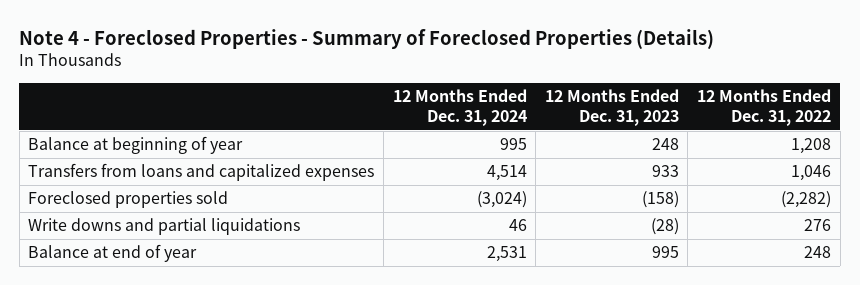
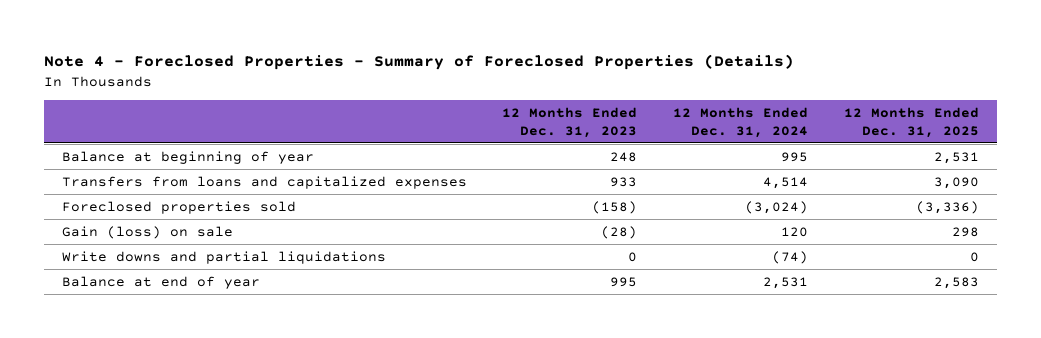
[697,88,832,127] 12 Months Ended Dec. 31, 2022 -> none
none -> [843,106,979,138] 12 Months Ended Dec. 31, 2025
none -> [61,225,233,239] Gain (loss) on sale
[508,219,527,232] 46 -> [772,250,809,264] (74)
[650,218,679,236] (28) -> [628,251,638,262] 0

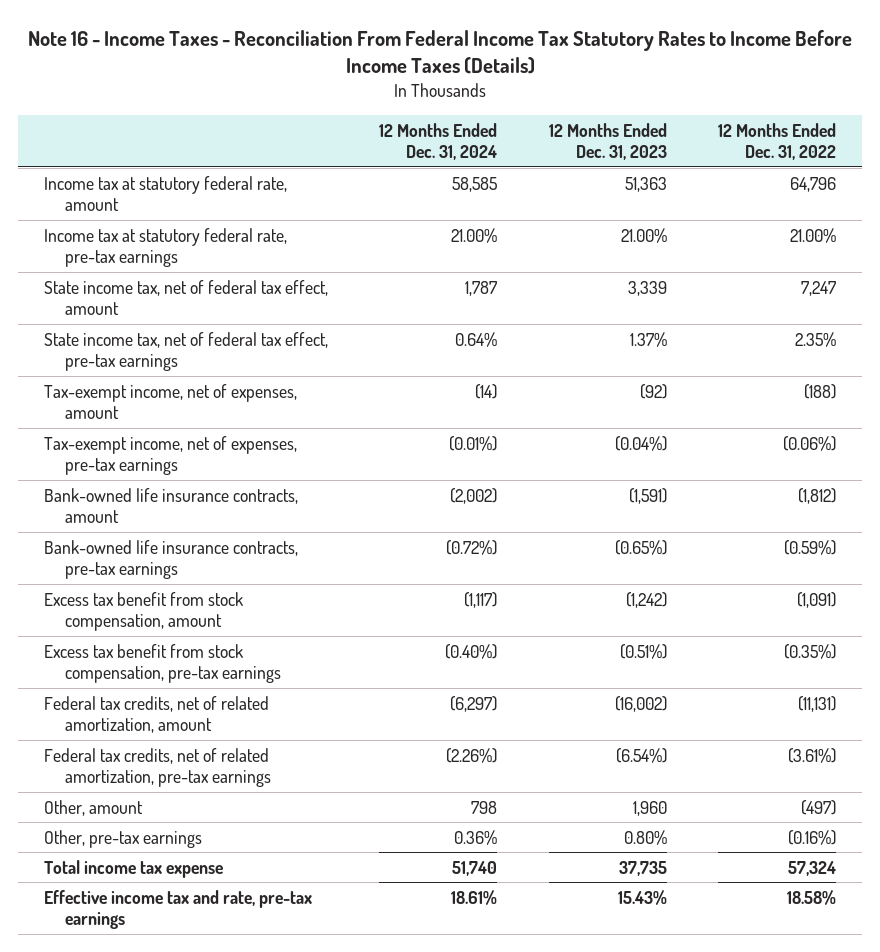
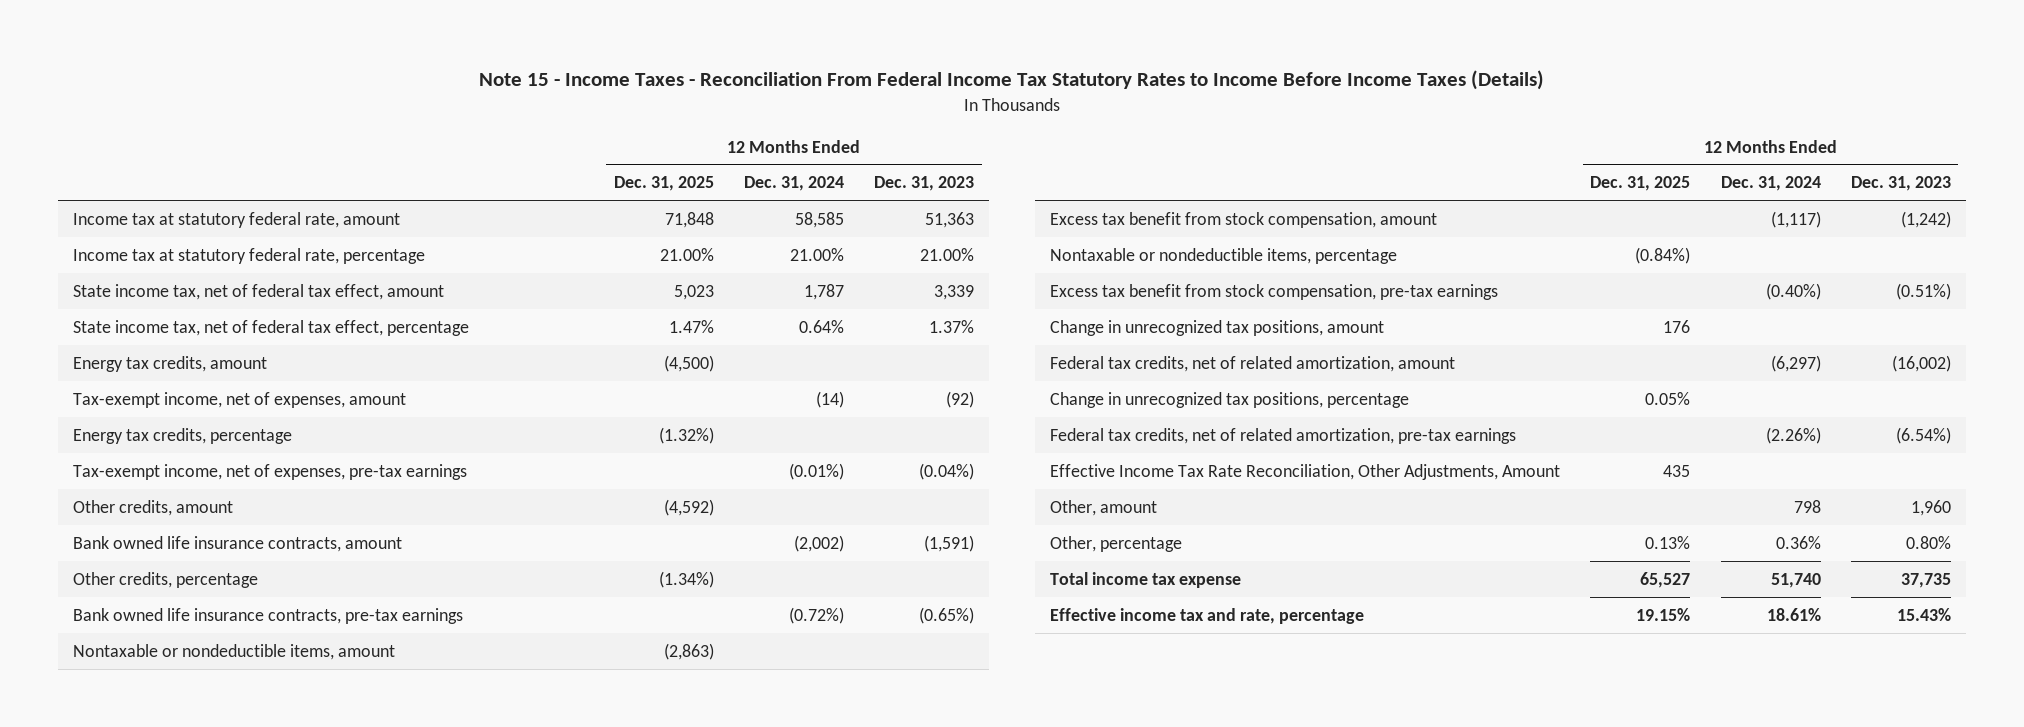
[28,29,853,75] Note 16 - Income Taxes - Reconciliation From Federal Income Tax Statutory Rates to Income Before Income Taxes (Details) -> [479,70,1545,91] Note 15 - Income Taxes - Reconciliation From Federal Income Tax Statutory Rates to Income Before Income Taxes (Details)
[718,122,837,161] 12 Months Ended Dec. 31, 2022 -> none
none -> [613,176,714,192] Dec. 31, 2025
[44,227,288,268] Income tax at statutory federal rate, pre-tax earnings -> [73,247,426,264] Income tax at statutory federal rate, percentage
[44,331,329,372] State income tax, net of federal tax effect, pre-tax earnings -> [73,319,470,336] State income tax, net of federal tax effect, percentage
none -> [73,355,268,372] Energy tax credits, amount
none -> [73,427,293,444] Energy tax credits, percentage
none -> [73,499,234,516] Other credits, amount
[44,487,299,524] Bank-owned life insurance contracts, amount -> [73,535,403,552] Bank owned life insurance contracts, amount
none -> [73,571,259,588] Other credits, percentage
[44,539,299,580] Bank-owned life insurance contracts, pre-tax earnings -> [73,607,464,624] Bank owned life insurance contracts, pre-tax earnings
none -> [73,643,396,660] Nontaxable or nondeductible items, amount
none -> [1049,247,1397,264] Nontaxable or nondeductible items, percentage
none -> [1049,319,1384,336] Change in unrecognized tax positions, amount
none -> [1049,391,1409,408] Change in unrecognized tax positions, percentage
none -> [1049,463,1560,480] Effective Income Tax Rate Reconciliation, Other Adjustments, Amount
[44,829,203,848] Other, pre-tax earnings -> [1049,535,1182,552] Other, percentage
[44,889,313,930] Effective income tax and rate, pre-tax earnings -> [1049,607,1364,624] Effective income tax and rate, percentage

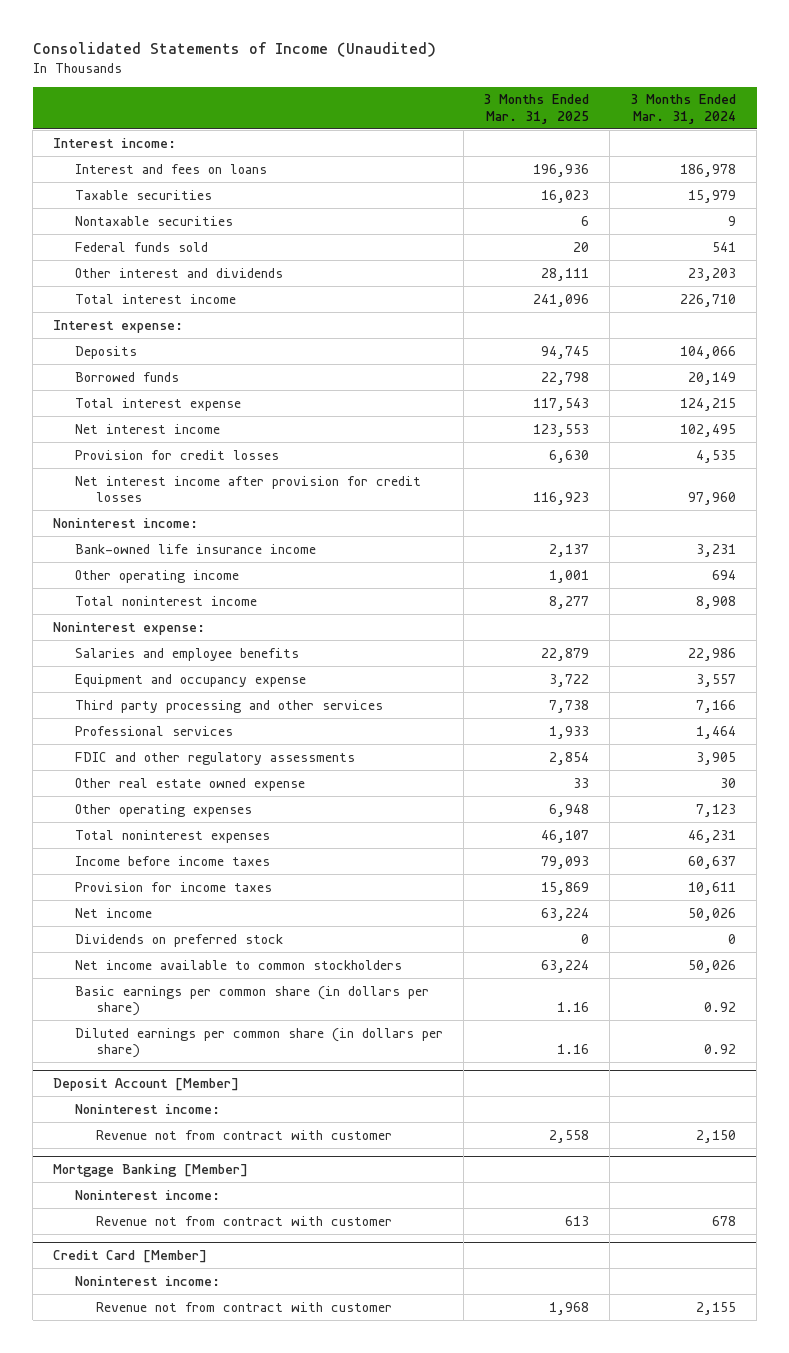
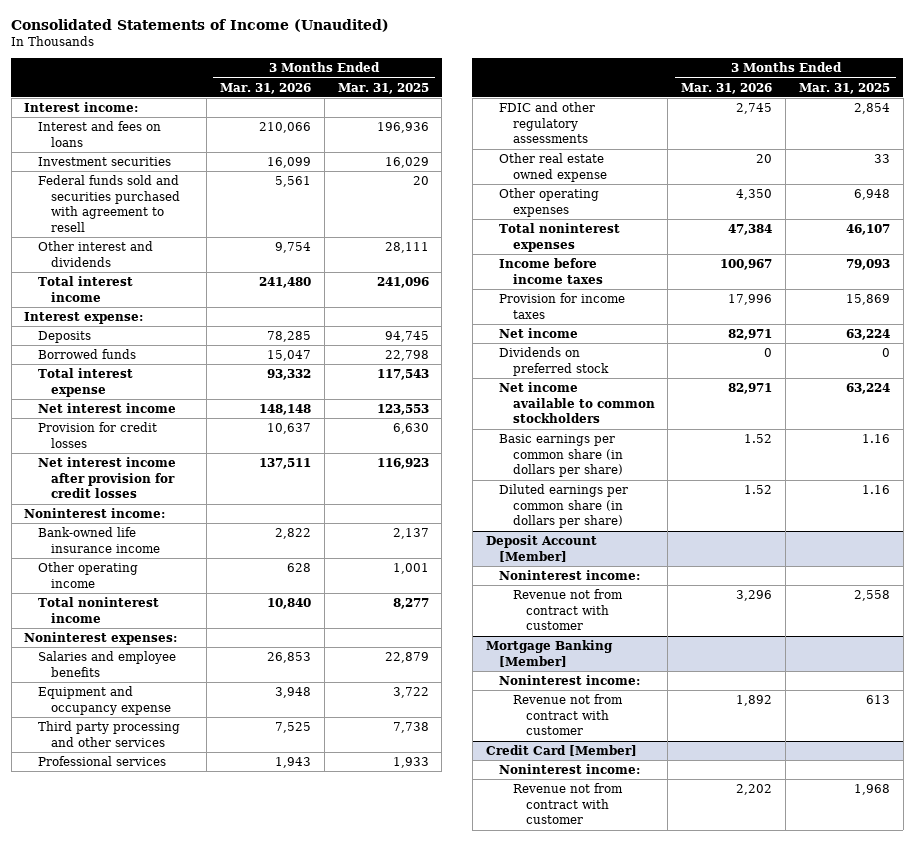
[630,94,737,124] 3 Months Ended Mar. 31, 2024 -> none
none -> [219,82,311,94] Mar. 31, 2026
[74,189,212,200] Taxable securities -> none
[74,215,233,226] Nontaxable securities -> none
none -> [37,157,171,167] Investment securities
[74,241,208,252] Federal funds sold -> [37,175,181,232] Federal funds sold and securities purchased with agreement to resell
[53,621,206,635] Noninterest expense: -> [24,632,178,646] Noninterest expenses:

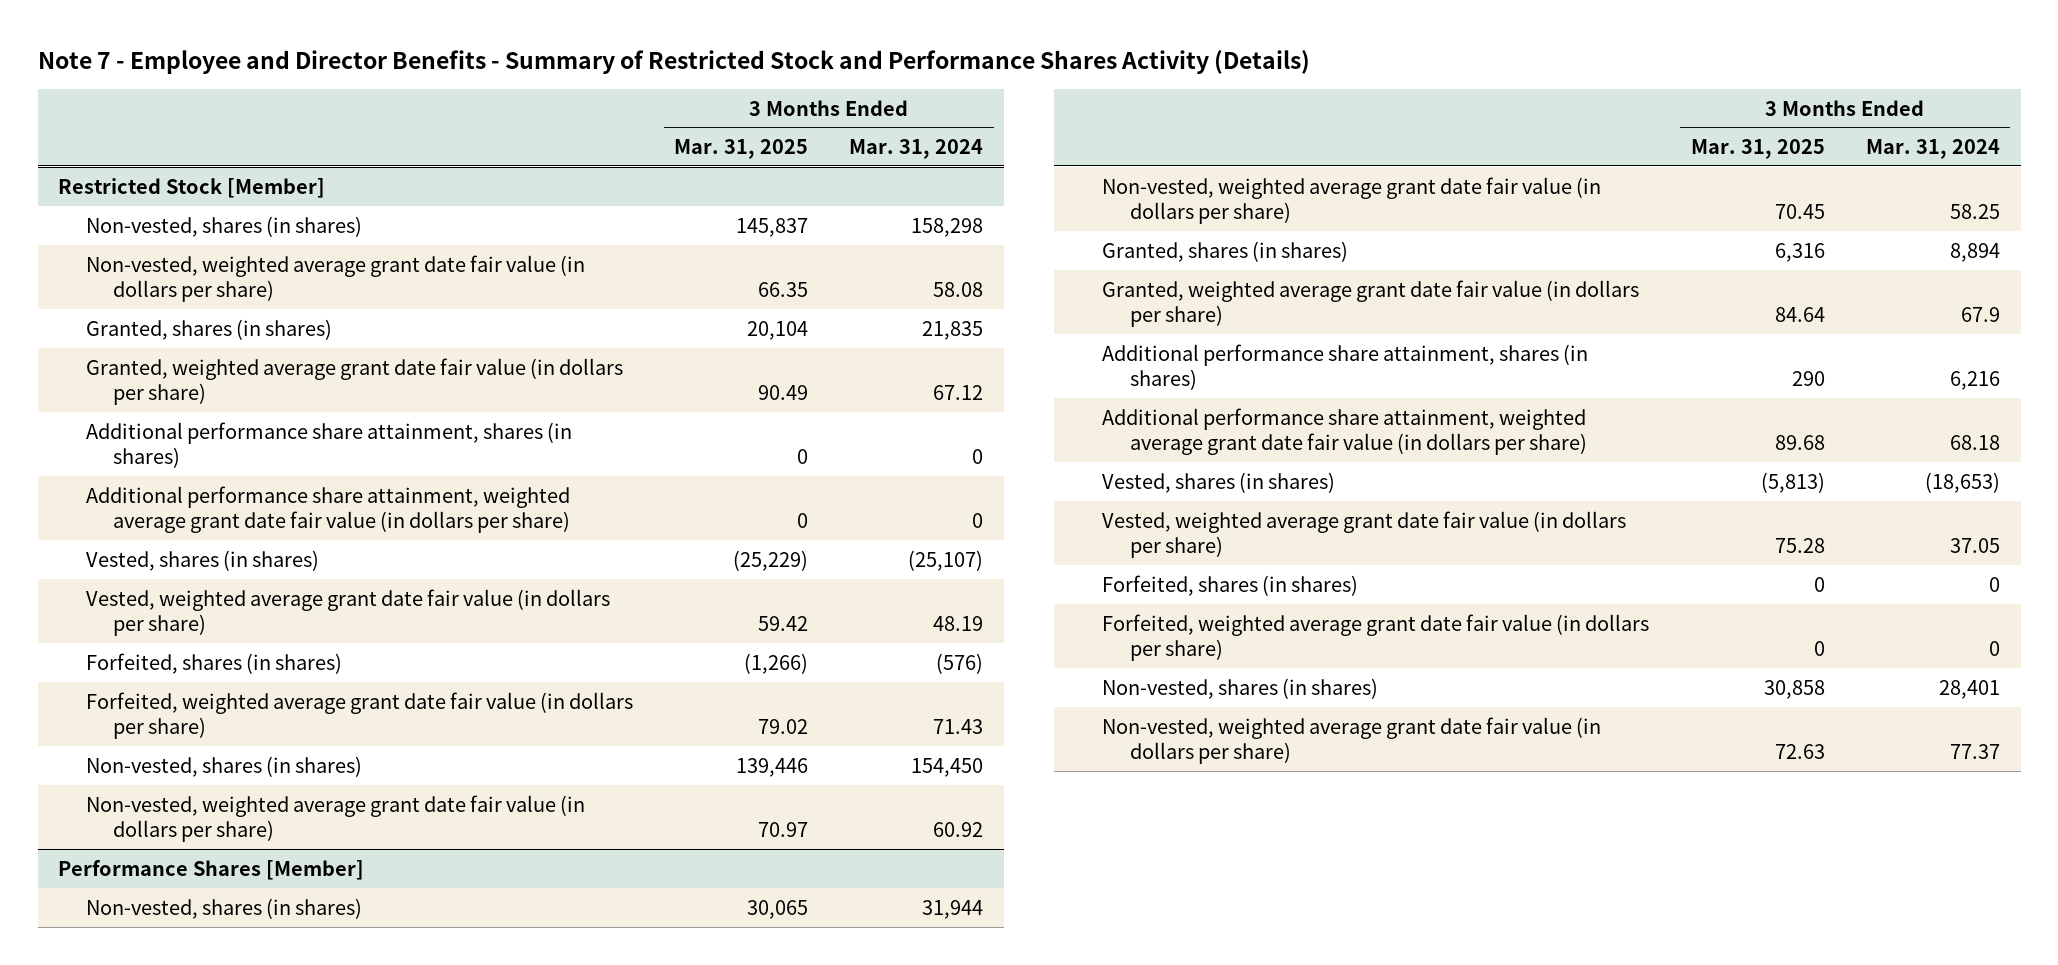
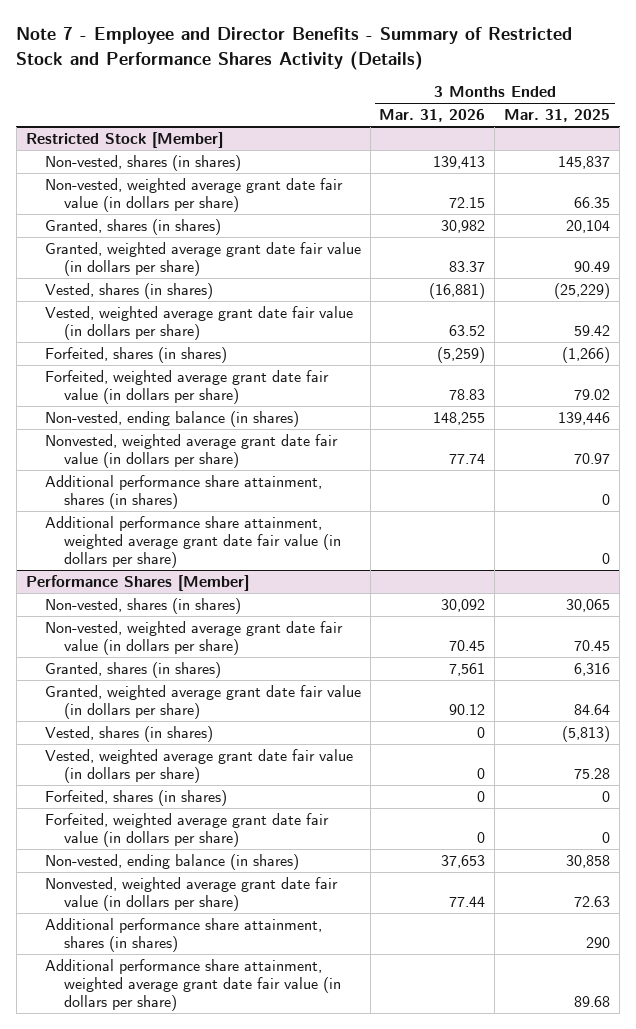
[849,139,984,160] Mar. 31, 2024 -> none
none -> [379,109,486,123] Mar. 31, 2026
[85,755,362,777] Non-vested, shares (in shares) -> [44,410,299,427] Non-vested, ending balance (in shares)
[85,794,585,843] Non-vested, weighted average grant date fair value (in dollars per share) -> [44,433,338,468] Nonvested, weighted average grant date fair value (in dollars per share)
[85,421,572,469] Additional performance share attainment, shares (in shares) -> [44,474,322,509] Additional performance share attainment, shares (in shares)
[85,485,570,534] Additional performance share attainment, weighted average grant date fair value (in dollars per share) -> [44,515,341,568] Additional performance share attainment, weighted average grant date fair value (in dollars per share)
[1102,677,1379,699] Non-vested, shares (in shares) -> [44,853,299,870] Non-vested, ending balance (in shares)
[1102,716,1602,765] Non-vested, weighted average grant date fair value (in dollars per share) -> [44,876,338,911] Nonvested, weighted average grant date fair value (in dollars per share)
[1102,343,1589,391] Additional performance share attainment, shares (in shares) -> [44,917,322,952] Additional performance share attainment, shares (in shares)
[1102,407,1587,456] Additional performance share attainment, weighted average grant date fair value (in dollars per share) -> [44,958,341,1011] Additional performance share attainment, weighted average grant date fair value (in dollars per share)

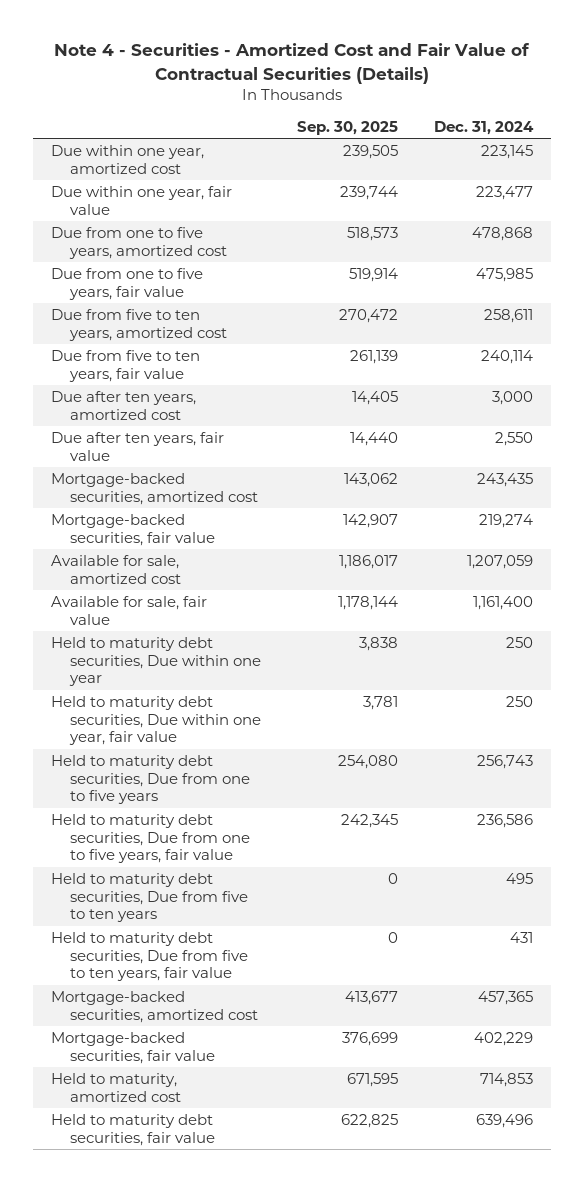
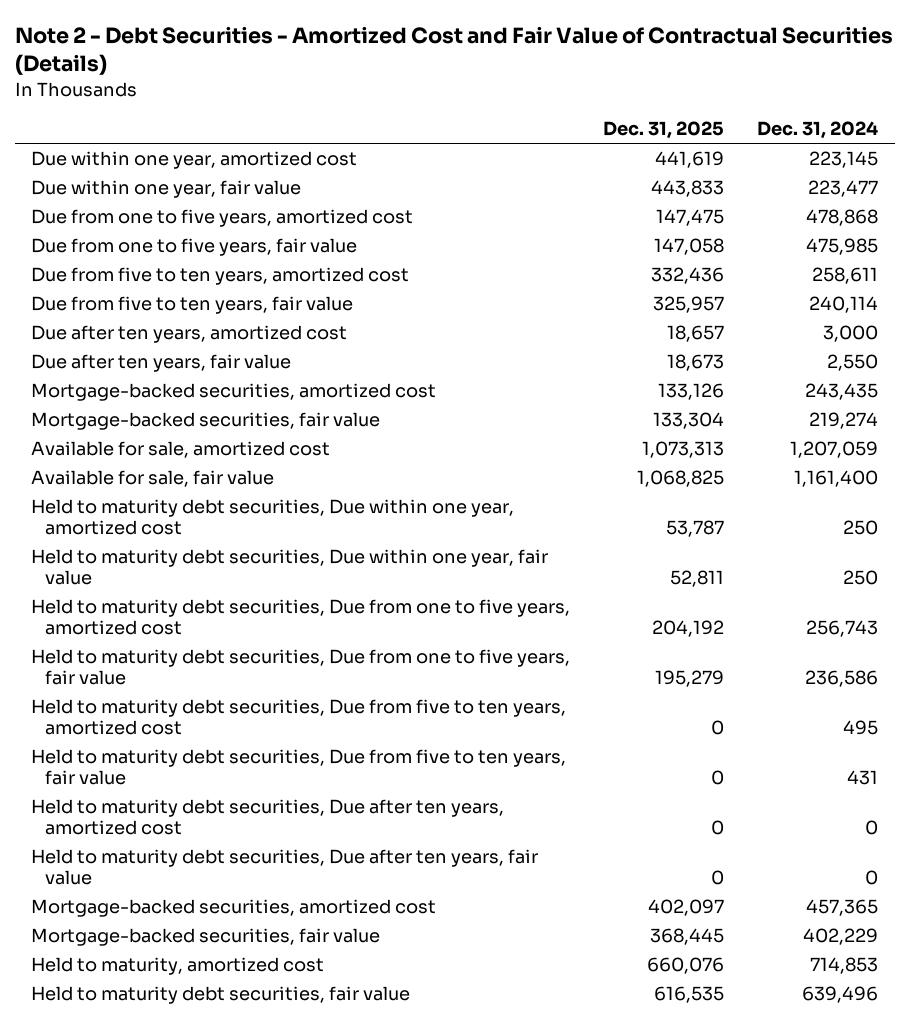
[53,43,530,84] Note 4 - Securities - Amortized Cost and Fair Value of Contractual Securities (Details) -> [14,26,893,76] Note 2 - Debt Securities - Amortized Cost and Fair Value of Contractual Securities (Details)
[297,120,399,135] Sep. 30, 2025 -> none
none -> [603,121,725,140] Dec. 31, 2025
[51,636,262,687] Held to maturity debt securities, Due within one year -> [31,499,515,536] Held to maturity debt securities, Due within one year, amortized cost
[51,754,251,805] Held to maturity debt securities, Due from one to five years -> [31,599,571,636] Held to maturity debt securities, Due from one to five years, amortized cost
[51,872,249,923] Held to maturity debt securities, Due from five to ten years -> [31,699,567,736] Held to maturity debt securities, Due from five to ten years, amortized cost
none -> [31,799,505,836] Held to maturity debt securities, Due after ten years, amortized cost
none -> [31,849,539,886] Held to maturity debt securities, Due after ten years, fair value

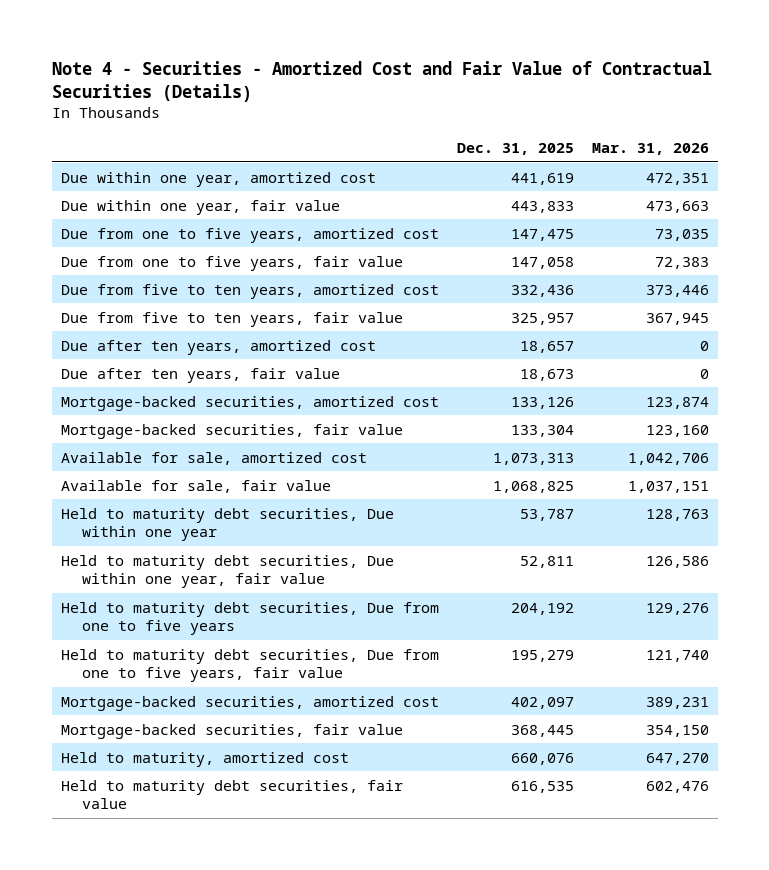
[14,26,893,76] Note 2 - Debt Securities - Amortized Cost and Fair Value of Contractual Securities (Details) -> [51,60,712,103] Note 4 - Securities - Amortized Cost and Fair Value of Contractual Securities (Details)
[757,121,879,140] Dec. 31, 2024 -> none
none -> [591,142,709,155] Mar. 31, 2026
[31,499,515,536] Held to maturity debt securities, Due within one year, amortized cost -> [60,507,394,542] Held to maturity debt securities, Due within one year
[31,599,571,636] Held to maturity debt securities, Due from one to five years, amortized cost -> [60,601,439,636] Held to maturity debt securities, Due from one to five years
[31,699,567,736] Held to maturity debt securities, Due from five to ten years, amortized cost -> none
[31,749,567,786] Held to maturity debt securities, Due from five to ten years, fair value -> none
[31,799,505,836] Held to maturity debt securities, Due after ten years, amortized cost -> none
[31,849,539,886] Held to maturity debt securities, Due after ten years, fair value -> none

